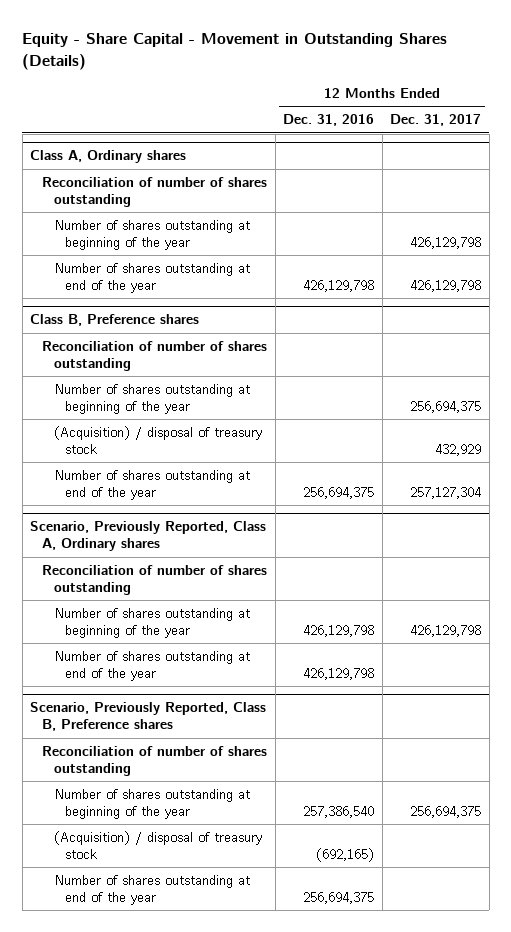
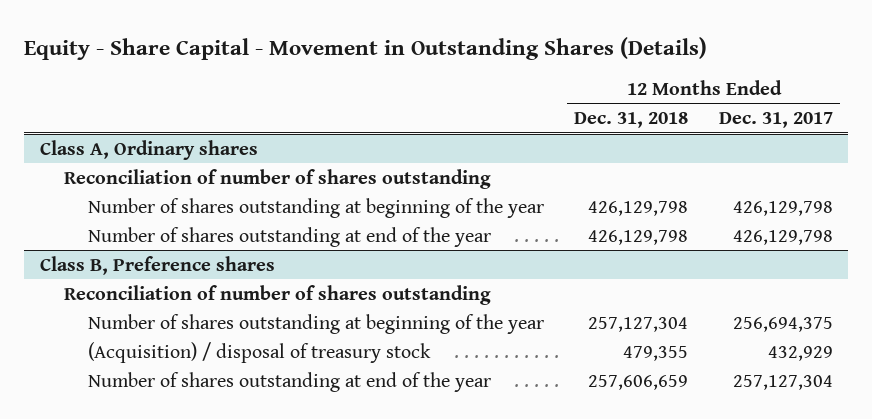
[283,114,375,127] Dec. 31, 2016 -> none
none -> [574,112,689,129] Dec. 31, 2018
[30,521,267,552] Scenario, Previously Reported, Class A, Ordinary shares -> none
[42,565,268,595] Reconciliation of number of shares outstanding -> none
[53,608,250,638] Number of shares outstanding at beginning of the year -> none
[53,651,250,681] Number of shares outstanding at end of the year -> none
[30,702,267,732] Scenario, Previously Reported, Class B, Preference shares -> none
[42,746,268,776] Reconciliation of number of shares outstanding -> none
[53,789,250,819] Number of shares outstanding at beginning of the year -> none
[53,831,262,859] (Acquisition) / disposal of treasury stock -> none
[53,875,250,905] Number of shares outstanding at end of the year -> none

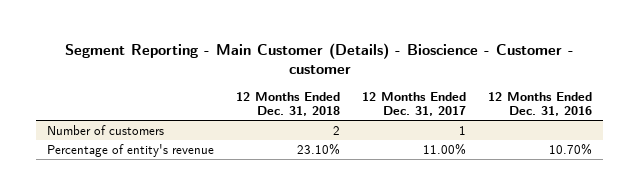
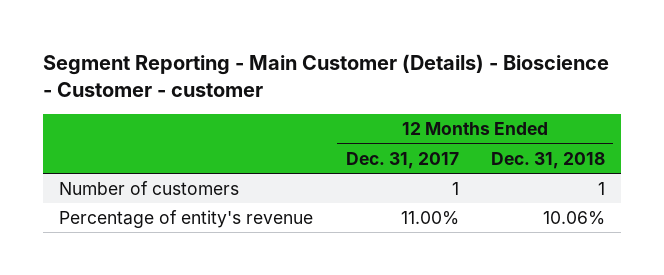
[488,91,593,116] 12 Months Ended Dec. 31, 2016 -> none
[333,125,341,135] 2 -> [597,182,605,196] 1
[297,142,341,155] 23.10% -> [542,211,605,226] 10.06%

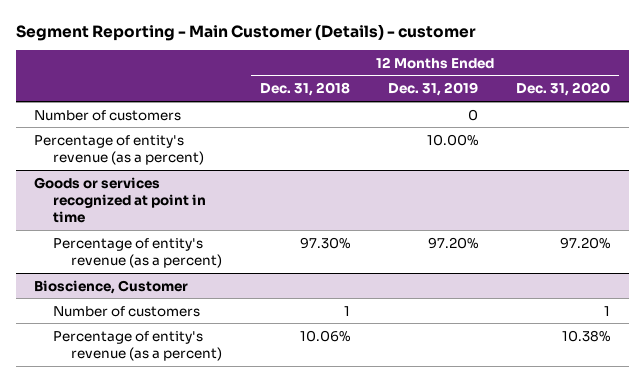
[43,53,610,97] Segment Reporting - Main Customer (Details) - Bioscience - Customer - customer -> [15,23,476,41] Segment Reporting - Main Customer (Details) - customer
[345,151,459,169] Dec. 31, 2017 -> none
none -> [387,82,478,97] Dec. 31, 2019
none -> [515,82,610,97] Dec. 31, 2020
none -> [34,109,182,121] Number of customers
none -> [34,134,204,165] Percentage of entity's revenue (as a percent)
none -> [34,176,206,223] Goods or services recognized at point in time
none -> [52,237,223,268] Percentage of entity's revenue (as a percent)
none -> [34,279,189,294] Bioscience, Customer
[59,210,314,229] Percentage of entity's revenue -> [52,330,223,361] Percentage of entity's revenue (as a percent)

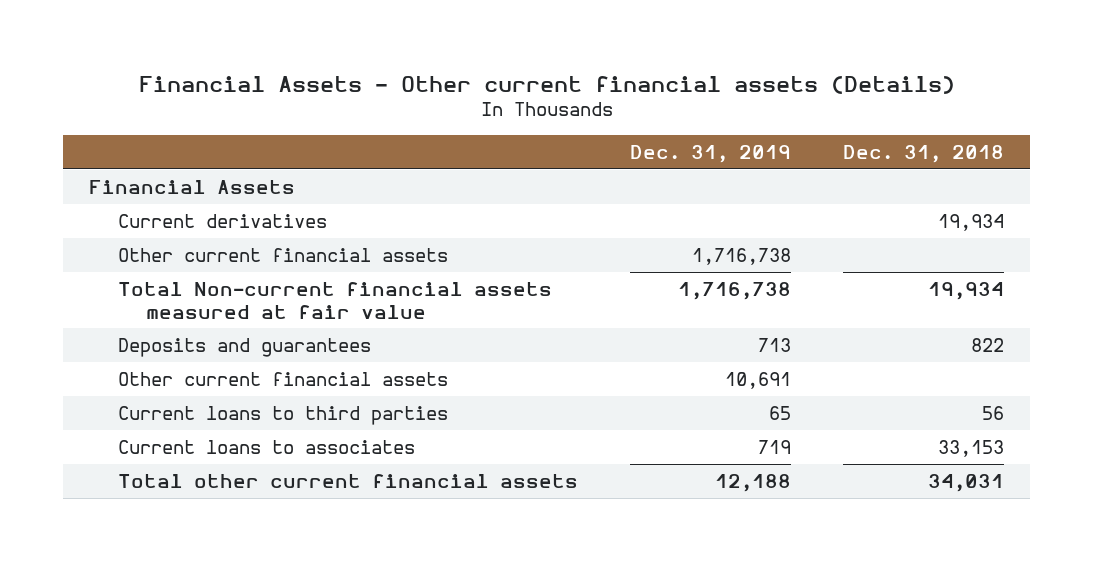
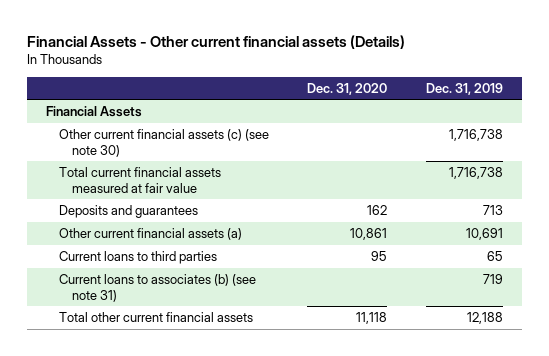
[842,144,1004,163] Dec. 31, 2018 -> none
none -> [307,82,388,95] Dec. 31, 2020
[117,213,327,228] Current derivatives -> none
[117,247,448,262] Other current financial assets -> [58,128,269,157] Other current financial assets (c) (see note 30)
[117,281,552,319] Total Non-current financial assets measured at fair value -> [58,166,221,193] Total current financial assets measured at fair value
[117,371,448,386] Other current financial assets -> [58,227,242,240] Other current financial assets (a)
[117,439,415,454] Current loans to associates -> [58,273,256,302] Current loans to associates (b) (see note 31)

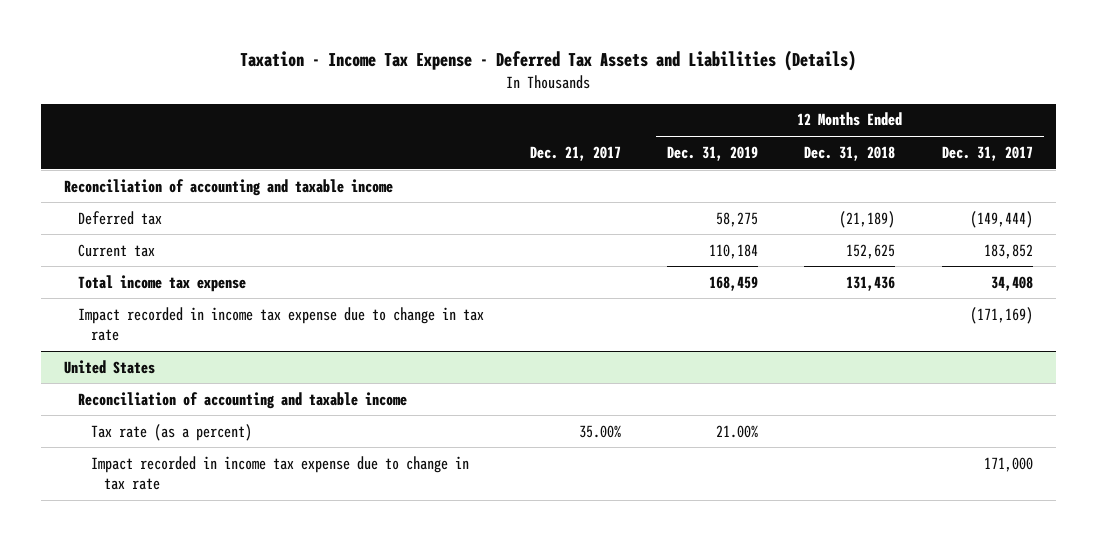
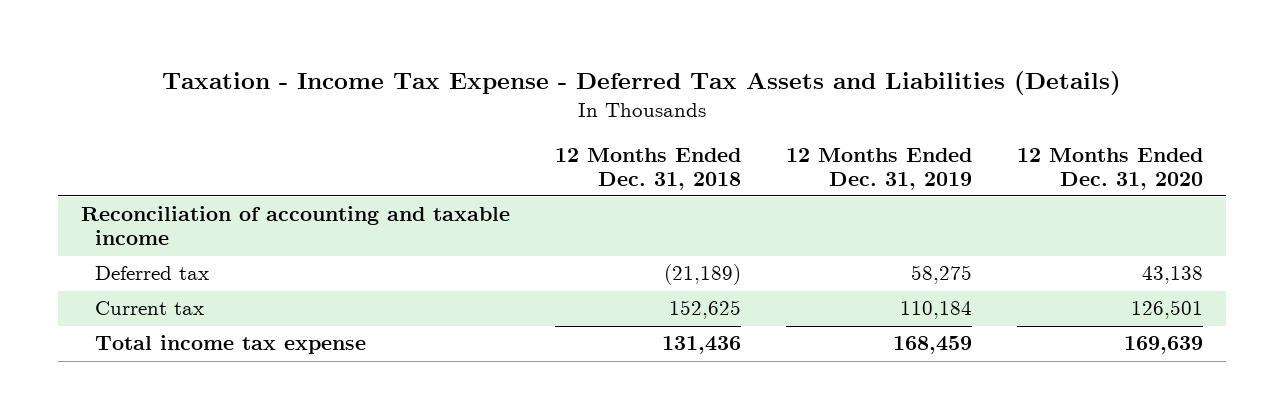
[529,145,621,161] Dec. 21, 2017 -> none
[941,145,1033,161] Dec. 31, 2017 -> none
none -> [1017,147,1204,190] 12 Months Ended Dec. 31, 2020
[77,306,484,342] Impact recorded in income tax expense due to change in tax rate -> none
[64,359,156,374] United States -> none
[77,391,407,409] Reconciliation of accounting and taxable income -> none
[90,423,252,441] Tax rate (as a percent) -> none
[90,455,469,491] Impact recorded in income tax expense due to change in tax rate -> none

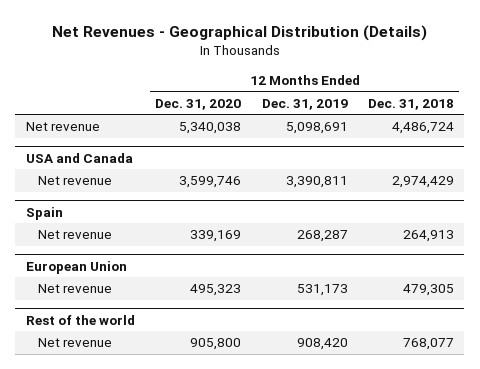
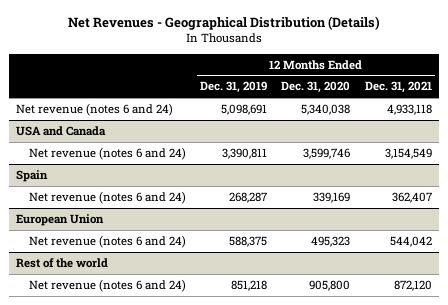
[368,98,455,110] Dec. 31, 2018 -> none
none -> [364,81,432,94] Dec. 31, 2021
[25,122,100,132] Net revenue -> [16,102,174,116] Net revenue (notes 6 and 24)
[37,176,112,186] Net revenue -> [29,146,187,160] Net revenue (notes 6 and 24)
[37,230,112,240] Net revenue -> [29,190,187,204] Net revenue (notes 6 and 24)
[37,284,112,294] Net revenue -> [29,234,187,248] Net revenue (notes 6 and 24)
[296,284,348,297] 531,173 -> [229,235,268,247] 588,375
[37,338,112,348] Net revenue -> [29,278,187,292] Net revenue (notes 6 and 24)
[296,338,348,351] 908,420 -> [231,279,268,291] 851,218

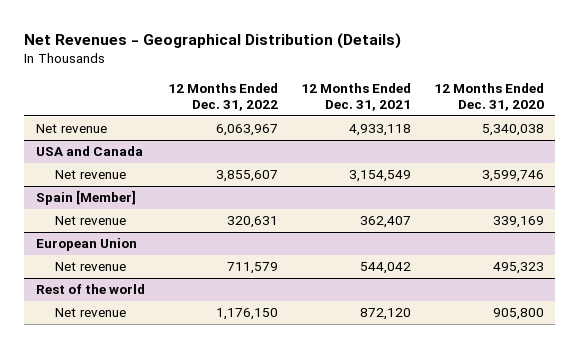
[200,81,268,94] Dec. 31, 2019 -> none
none -> [167,83,278,112] 12 Months Ended Dec. 31, 2022
[16,102,174,116] Net revenue (notes 6 and 24) -> [35,124,107,134] Net revenue
[29,146,187,160] Net revenue (notes 6 and 24) -> [54,170,126,180] Net revenue
[16,169,49,182] Spain -> [35,190,136,206] Spain [Member]
[29,190,187,204] Net revenue (notes 6 and 24) -> [54,216,126,226] Net revenue
[29,234,187,248] Net revenue (notes 6 and 24) -> [54,262,126,272] Net revenue
[29,278,187,292] Net revenue (notes 6 and 24) -> [54,308,126,318] Net revenue

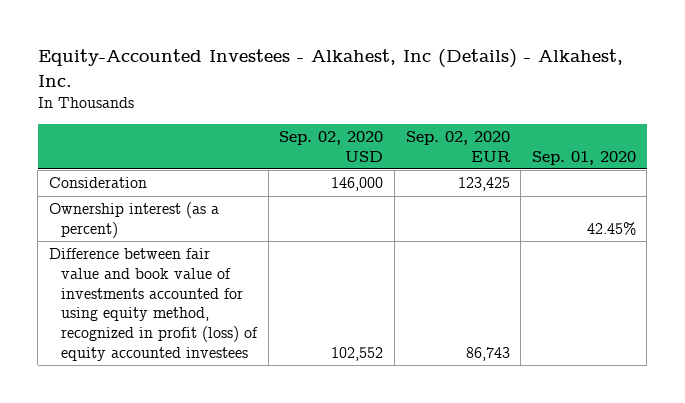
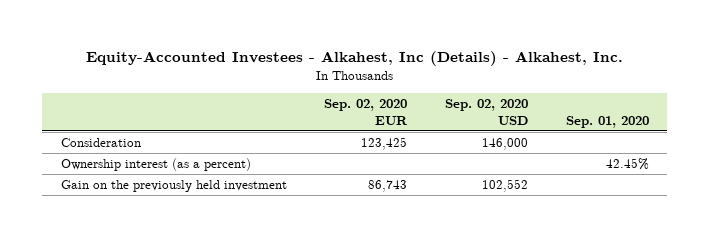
[48,248,259,361] Difference between fair value and book value of investments accounted for using equity method, recognized in profit (loss) of equity accounted investees -> [60,180,287,193] Gain on the previously held investment

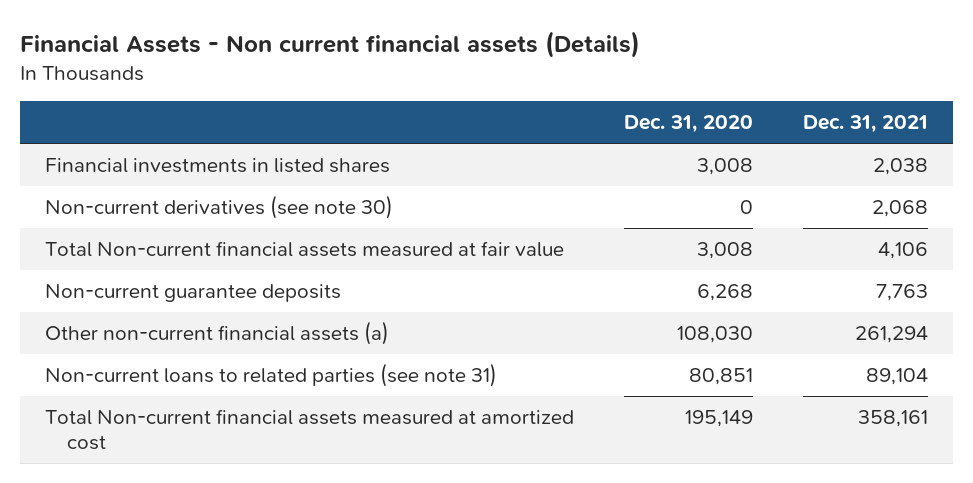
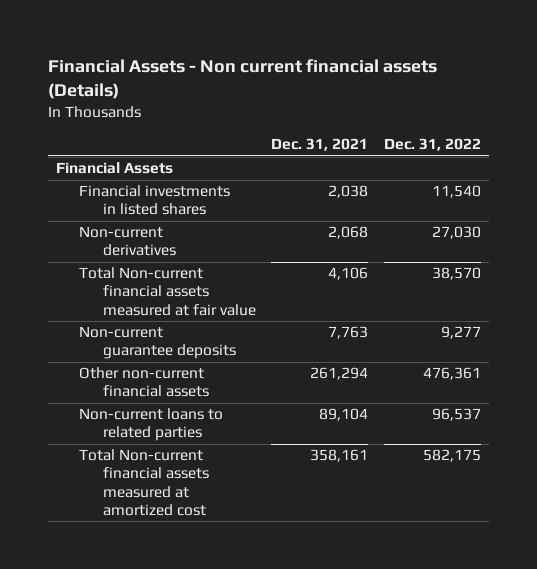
[624,115,754,134] Dec. 31, 2020 -> none
none -> [383,138,481,152] Dec. 31, 2022
none -> [56,162,174,175] Financial Assets
[44,195,393,220] Non-current derivatives (see note 30) -> [79,226,176,257] Non-current derivatives
[44,321,389,346] Other non-current financial assets (a) -> [79,367,209,398] Other non-current financial assets
[44,363,497,388] Non-current loans to related parties (see note 31) -> [79,408,224,442] Non-current loans to related parties

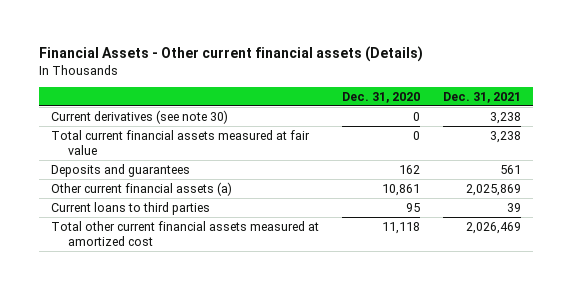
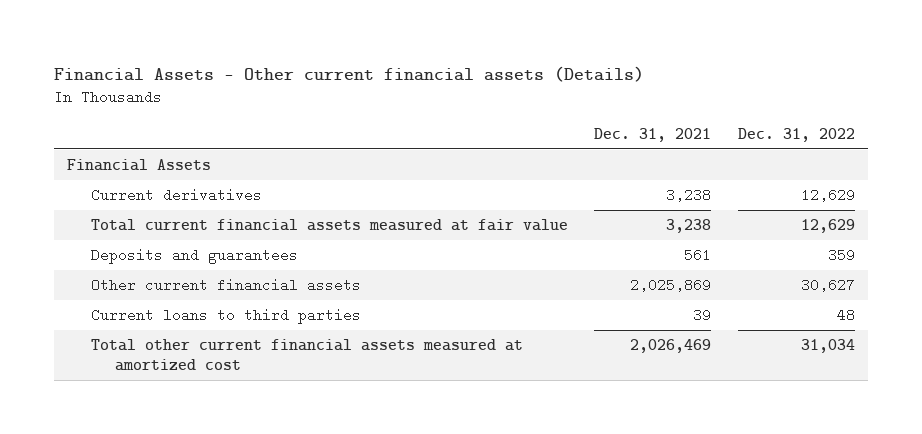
[342,91,421,103] Dec. 31, 2020 -> none
none -> [737,127,855,142] Dec. 31, 2022
none -> [67,159,212,172] Financial Assets
[50,109,228,124] Current derivatives (see note 30) -> [90,188,262,203] Current derivatives
[50,181,232,196] Other current financial assets (a) -> [90,278,361,293] Other current financial assets

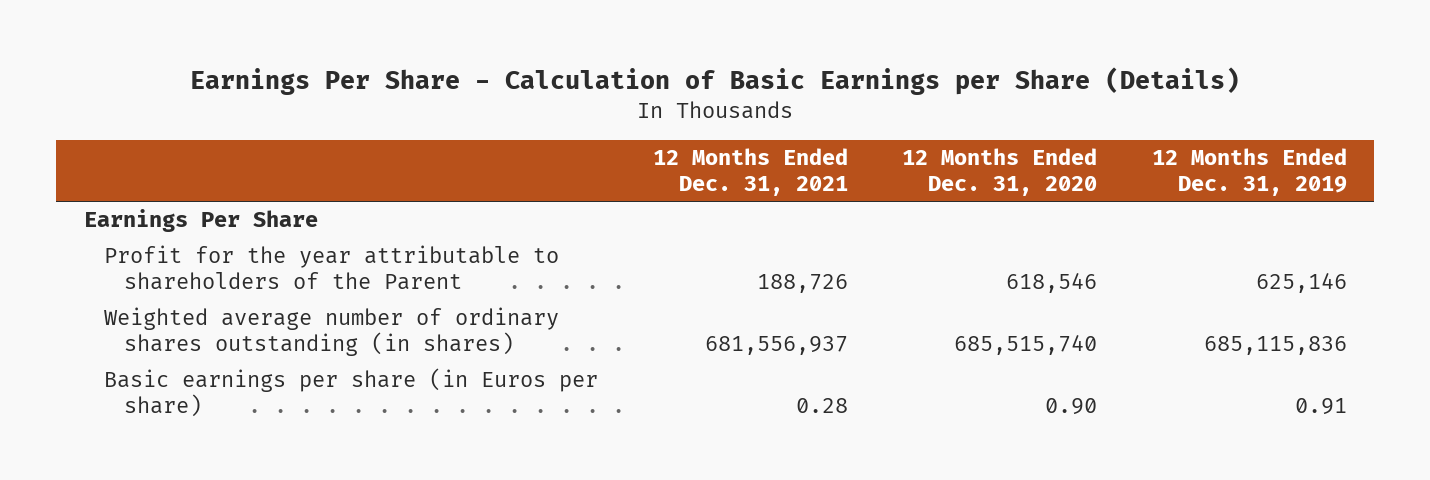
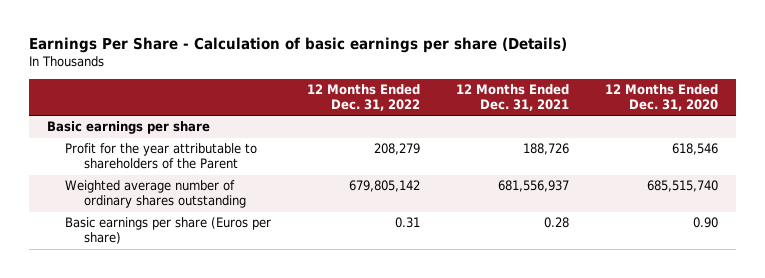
[190,67,1241,96] Earnings Per Share - Calculation of Basic Earnings per Share (Details) -> [29,36,568,53] Earnings Per Share - Calculation of basic earnings per share (Details)
[1151,147,1347,196] 12 Months Ended Dec. 31, 2019 -> none
none -> [307,84,421,112] 12 Months Ended Dec. 31, 2022
[83,209,318,233] Earnings Per Share -> [47,121,211,135] Basic earnings per share
[103,307,559,357] Weighted average number of ordinary shares outstanding (in shares) -> [65,180,246,209] Weighted average number of ordinary shares outstanding
[103,368,598,418] Basic earnings per share (in Euros per share) -> [65,217,272,245] Basic earnings per share (Euros per share)

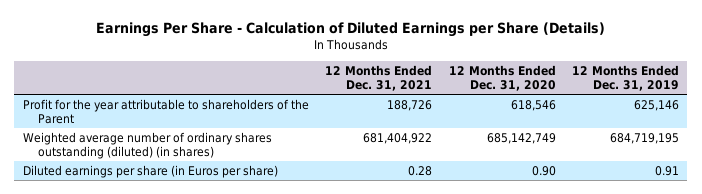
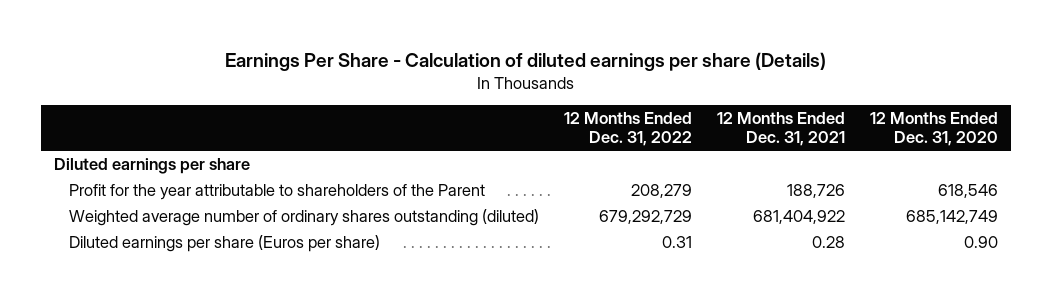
[95,21,605,37] Earnings Per Share - Calculation of Diluted Earnings per Share (Details) -> [224,51,826,71] Earnings Per Share - Calculation of diluted earnings per share (Details)
[572,64,680,91] 12 Months Ended Dec. 31, 2019 -> none
none -> [563,111,692,147] 12 Months Ended Dec. 31, 2022
none -> [53,157,250,174] Diluted earnings per share
[22,132,272,159] Weighted average number of ordinary shares outstanding (diluted) (in shares) -> [68,208,539,226] Weighted average number of ordinary shares outstanding (diluted)
[22,165,278,179] Diluted earnings per share (in Euros per share) -> [68,234,380,252] Diluted earnings per share (Euros per share)

